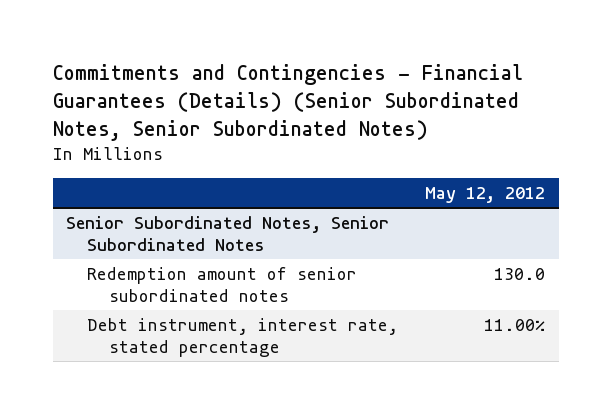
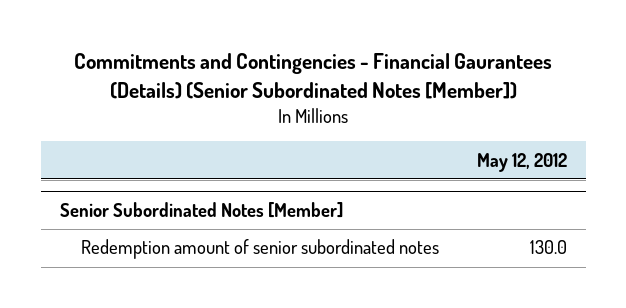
[52,64,523,141] Commitments and Contingencies - Financial Guarantees (Details) (Senior Subordinated Notes, Senior Subordinated Notes) -> [74,53,553,99] Commitments and Contingencies - Financial Gaurantees (Details) (Senior Subordinated Notes [Member])
[66,215,390,251] Senior Subordinated Notes, Senior Subordinated Notes -> [59,202,343,219] Senior Subordinated Notes [Member]
[87,317,399,357] Debt instrument, interest rate, stated percentage -> none

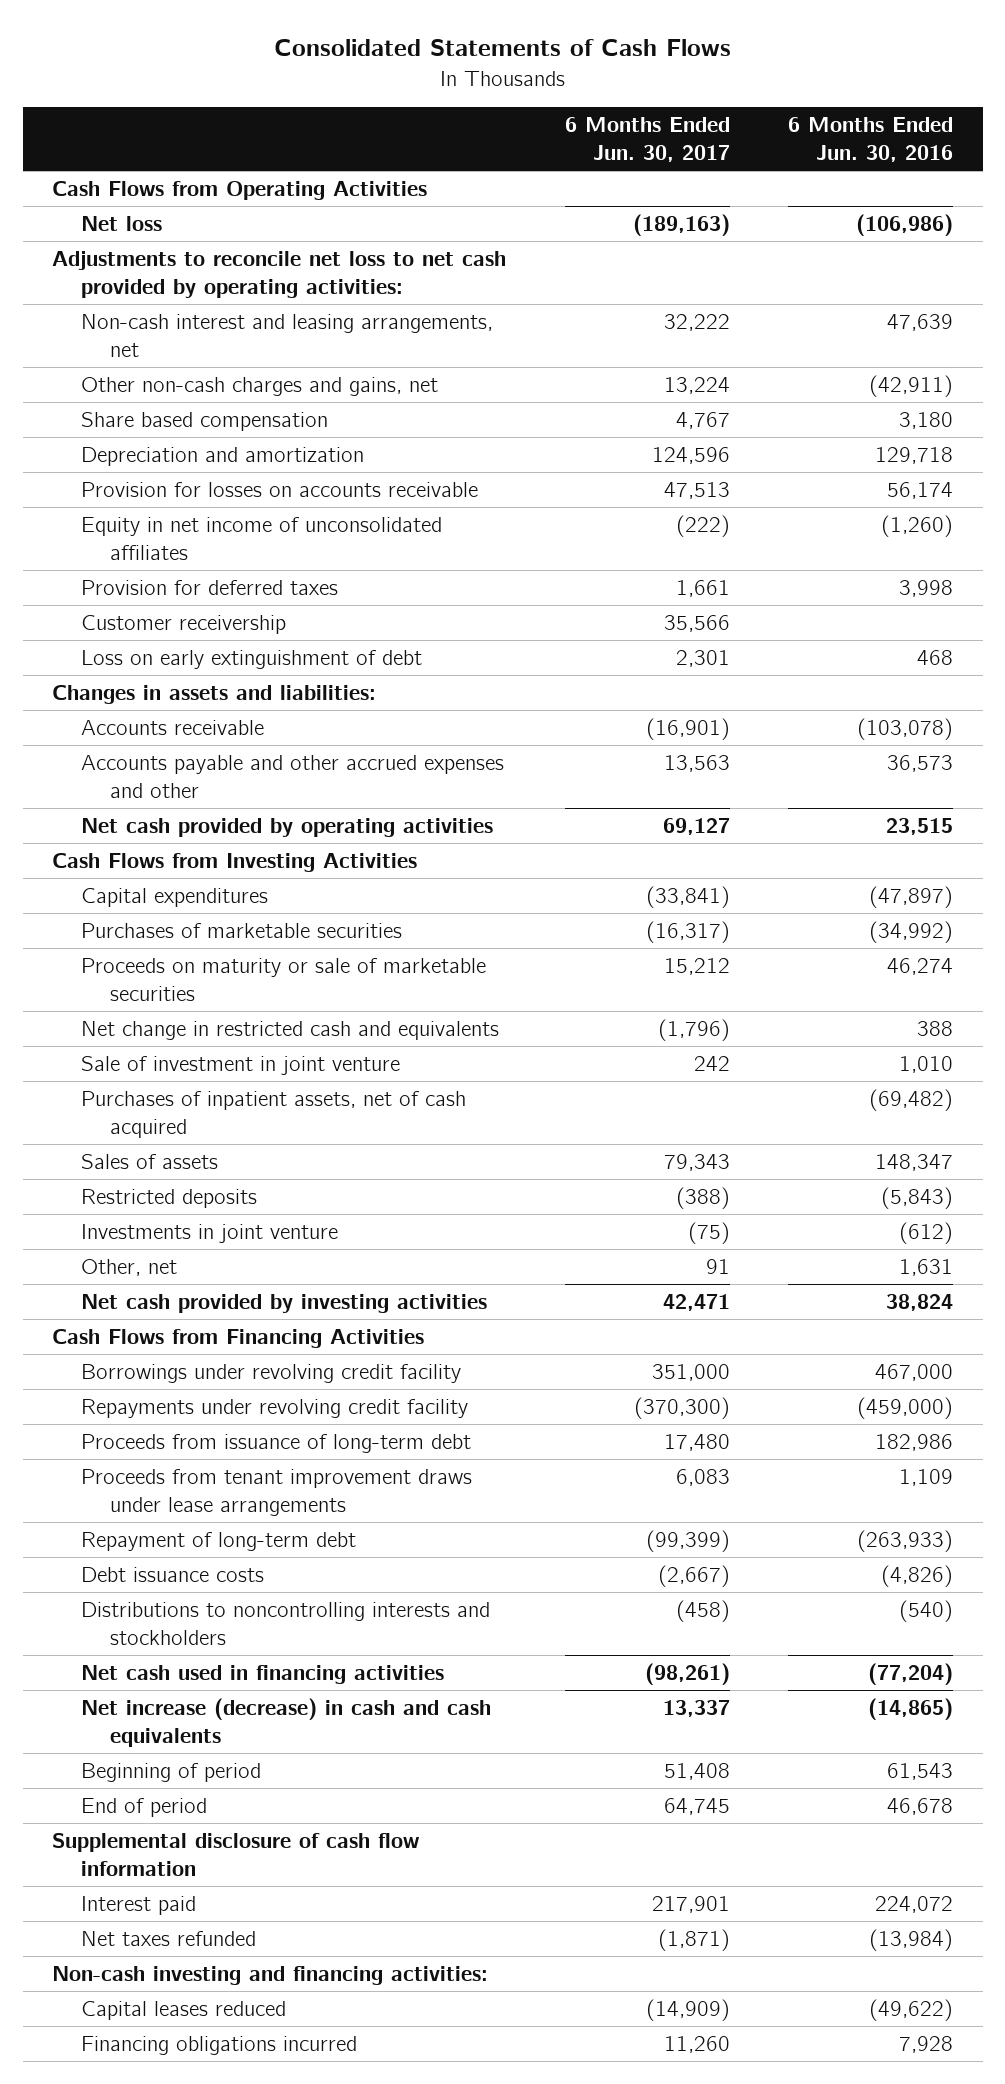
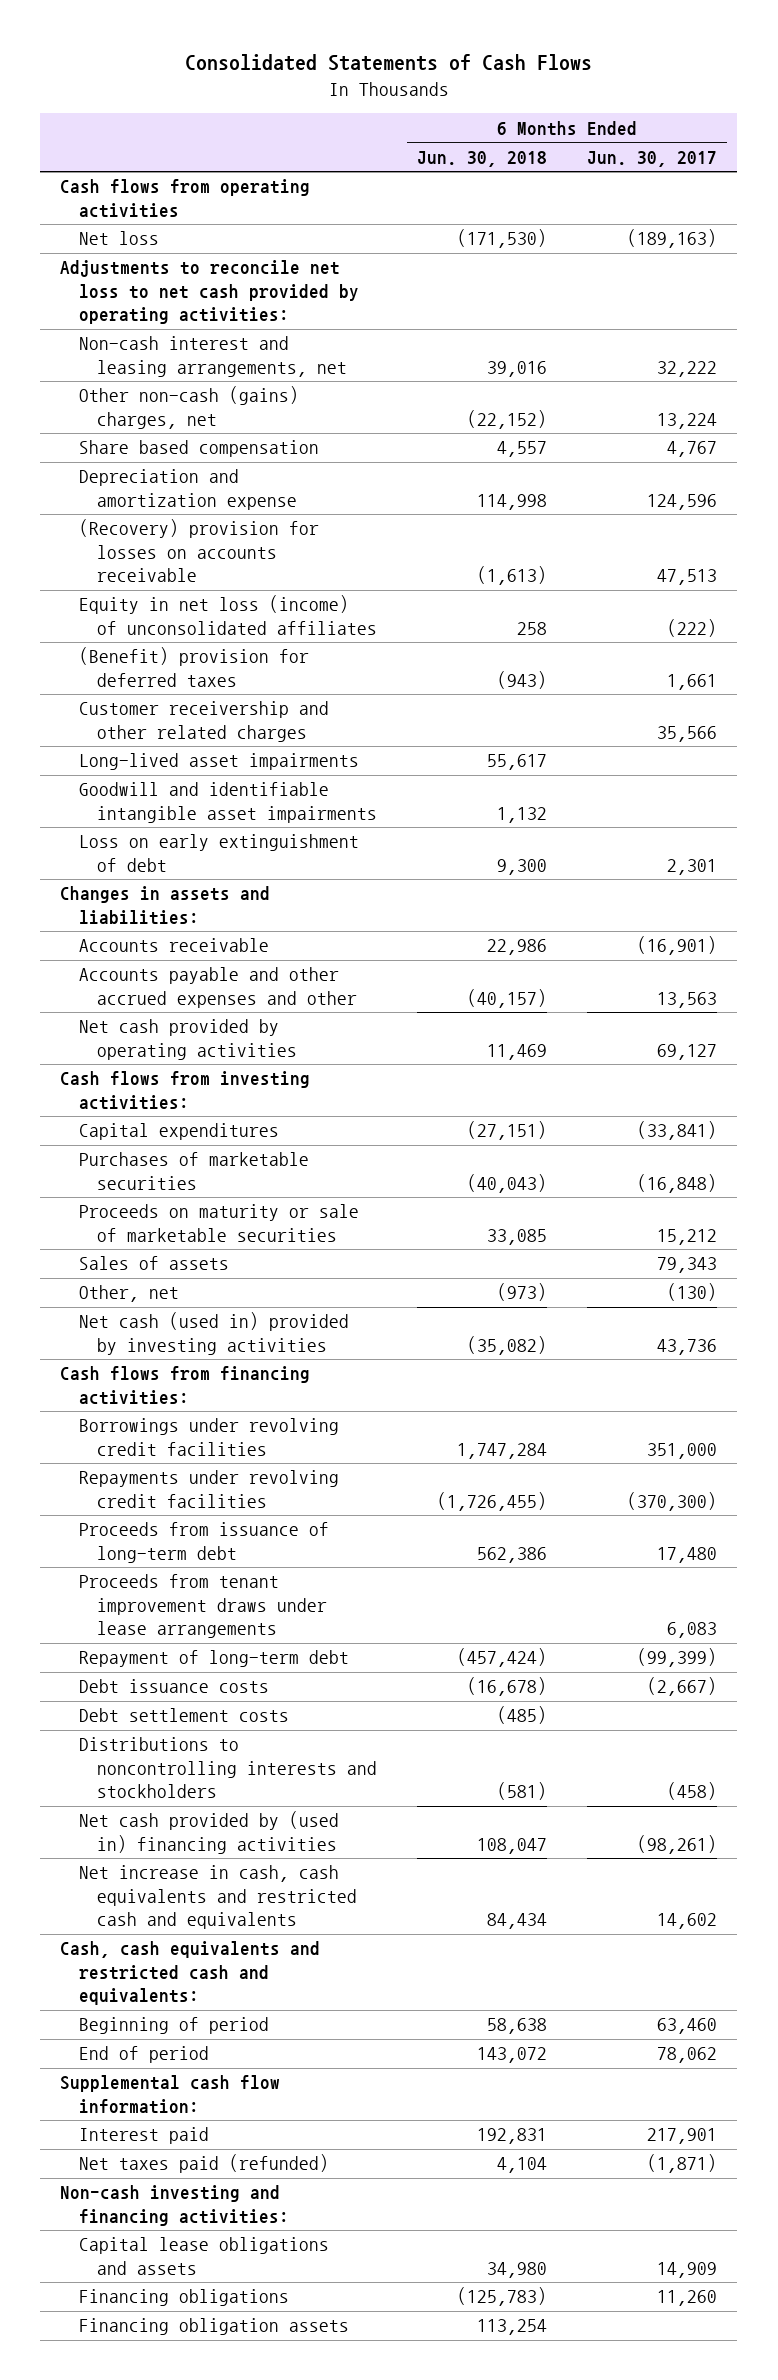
[788,117,954,163] 6 Months Ended Jun. 30, 2016 -> none
none -> [417,150,548,167] Jun. 30, 2018
[52,181,428,201] Cash Flows from Operating Activities -> [60,179,311,218] Cash flows from operating activities
[81,377,439,397] Other non-cash charges and gains, net -> [78,386,299,429] Other non-cash (gains) charges, net
[81,447,365,467] Depreciation and amortization -> [78,469,298,510] Depreciation and amortization expense
[81,482,479,498] Provision for losses on accounts receivable -> [78,519,319,583] (Recovery) provision for losses on accounts receivable
[81,517,443,560] Equity in net income of unconsolidated affiliates -> [78,595,378,635] Equity in net loss (income) of unconsolidated affiliates
[81,580,339,596] Provision for deferred taxes -> [78,647,309,687] (Benefit) provision for deferred taxes
[81,615,287,635] Customer receivership -> [78,701,329,742] Customer receivership and other related charges
none -> [78,753,359,771] Long-lived asset impairments
none -> [78,782,378,823] Goodwill and identifiable intangible asset impairments
[52,853,418,873] Cash Flows from Investing Activities -> [60,1071,311,1110] Cash flows from investing activities:
[645,921,730,944] (16,317) -> [637,1173,718,1193] (16,848)
[81,1021,500,1041] Net change in restricted cash and equivalents -> none
[81,1056,401,1076] Sale of investment in joint venture -> none
[81,1091,467,1138] Purchases of inpatient assets, net of cash acquired -> none
[81,1189,258,1209] Restricted deposits -> none
[81,1224,339,1244] Investments in joint venture -> none
[705,1259,730,1275] 91 -> [667,1283,718,1302] (130)
[81,1294,488,1314] Net cash provided by investing activities -> [78,1312,349,1355] Net cash (used in) provided by investing activities
[662,1294,730,1312] 42,471 -> [657,1338,718,1355] 43,736
[52,1329,425,1349] Cash Flows from Financing Activities -> [60,1366,311,1405] Cash flows from financing activities:
[81,1364,462,1384] Borrowings under revolving credit facility -> [78,1418,339,1456] Borrowings under revolving credit facilities
[81,1399,469,1419] Repayments under revolving credit facility -> [78,1470,339,1508] Repayments under revolving credit facilities
none -> [78,1708,289,1723] Debt settlement costs
[81,1665,445,1685] Net cash used in financing activities -> [78,1811,339,1854] Net cash provided by (used in) financing activities
[81,1698,492,1747] Net increase (decrease) in cash and cash equivalents -> [78,1865,358,1930] Net increase in cash, cash equivalents and restricted cash and equivalents
[662,1700,730,1718] 13,337 -> [657,1913,718,1930] 14,602
none -> [60,1941,321,2006] Cash, cash equivalents and restricted cash and equivalents:
[663,1763,730,1781] 51,408 -> [657,2018,718,2035] 63,460
[663,1798,730,1816] 64,745 -> [657,2047,718,2064] 78,062
[52,1833,421,1876] Supplemental disclosure of cash flow information -> [60,2075,281,2114] Supplemental cash flow information:
[81,1931,257,1947] Net taxes refunded -> [78,2154,329,2174] Net taxes paid (refunded)
[81,2001,287,2021] Capital leases reduced -> none
none -> [78,2237,329,2275] Capital lease obligations and assets
[81,2036,358,2056] Financing obligations incurred -> [78,2289,289,2307] Financing obligations
none -> [78,2318,349,2336] Financing obligation assets

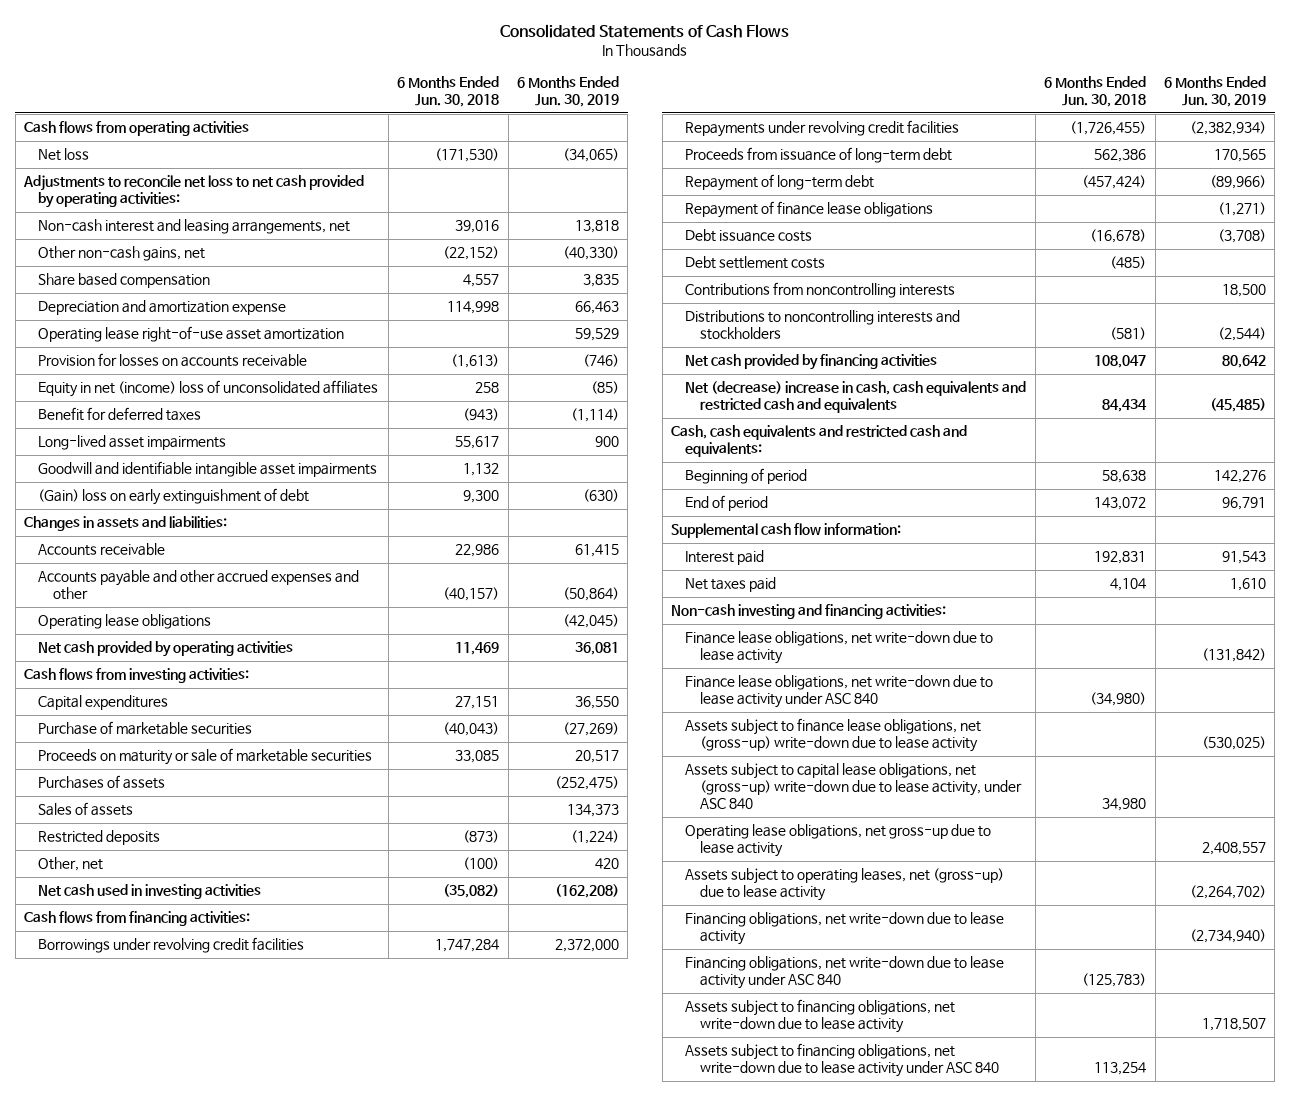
[587,150,718,167] Jun. 30, 2017 -> none
none -> [516,76,619,108] 6 Months Ended Jun. 30, 2019
[78,386,299,429] Other non-cash (gains) charges, net -> [38,246,206,262] Other non-cash gains, net
[78,701,329,742] Customer receivership and other related charges -> none
none -> [38,326,345,343] Operating lease right-of-use asset amortization
[78,519,319,583] (Recovery) provision for losses on accounts receivable -> [38,353,308,368] Provision for losses on accounts receivable
[78,595,378,635] Equity in net loss (income) of unconsolidated affiliates -> [38,380,379,398] Equity in net (income) loss of unconsolidated affiliates
[78,647,309,687] (Benefit) provision for deferred taxes -> [38,407,202,422] Benefit for deferred taxes
[78,834,359,872] Loss on early extinguishment of debt -> [38,488,310,506] (Gain) loss on early extinguishment of debt
none -> [38,614,212,630] Operating lease obligations
[467,1121,548,1141] (27,151) -> [455,696,500,710] 27,151
[78,1152,309,1190] Purchases of marketable securities -> [38,721,253,736] Purchase of marketable securities
none -> [38,775,166,790] Purchases of assets
none -> [38,830,161,846] Restricted deposits
[497,1283,548,1302] (973) -> [463,857,500,871] (100)
[78,1312,349,1355] Net cash (used in) provided by investing activities -> [38,884,262,900] Net cash used in investing activities
[78,1574,328,1639] Proceeds from tenant improvement draws under lease arrangements -> none
none -> [685,201,934,219] Repayment of finance lease obligations
none -> [685,282,956,299] Contributions from noncontrolling interests
[78,1811,339,1854] Net cash provided by (used in) financing activities -> [685,354,938,371] Net cash provided by financing activities
[78,1865,358,1930] Net increase in cash, cash equivalents and restricted cash and equivalents -> [685,381,1027,414] Net (decrease) increase in cash, cash equivalents and restricted cash and equivalents
[78,2154,329,2174] Net taxes paid (refunded) -> [685,577,777,593] Net taxes paid
none -> [685,631,994,665] Finance lease obligations, net write-down due to lease activity
none -> [685,675,994,709] Finance lease obligations, net write-down due to lease activity under ASC 840
none -> [685,718,982,753] Assets subject to finance lease obligations, net (gross-up) write-down due to lease activity
[78,2237,329,2275] Capital lease obligations and assets -> [685,763,1022,810] Assets subject to capital lease obligations, net (gross-up) write-down due to lease activity, under ASC 840
none -> [685,824,992,858] Operating lease obligations, net gross-up due to lease activity
none -> [685,868,1005,902] Assets subject to operating leases, net (gross-up) due to lease activity
none -> [685,912,1005,946] Financing obligations, net write-down due to lease activity
[78,2289,289,2307] Financing obligations -> [685,956,1005,990] Financing obligations, net write-down due to lease activity under ASC 840
none -> [685,999,956,1034] Assets subject to financing obligations, net write-down due to lease activity
[78,2318,349,2336] Financing obligation assets -> [685,1043,999,1078] Assets subject to financing obligations, net write-down due to lease activity under ASC 840

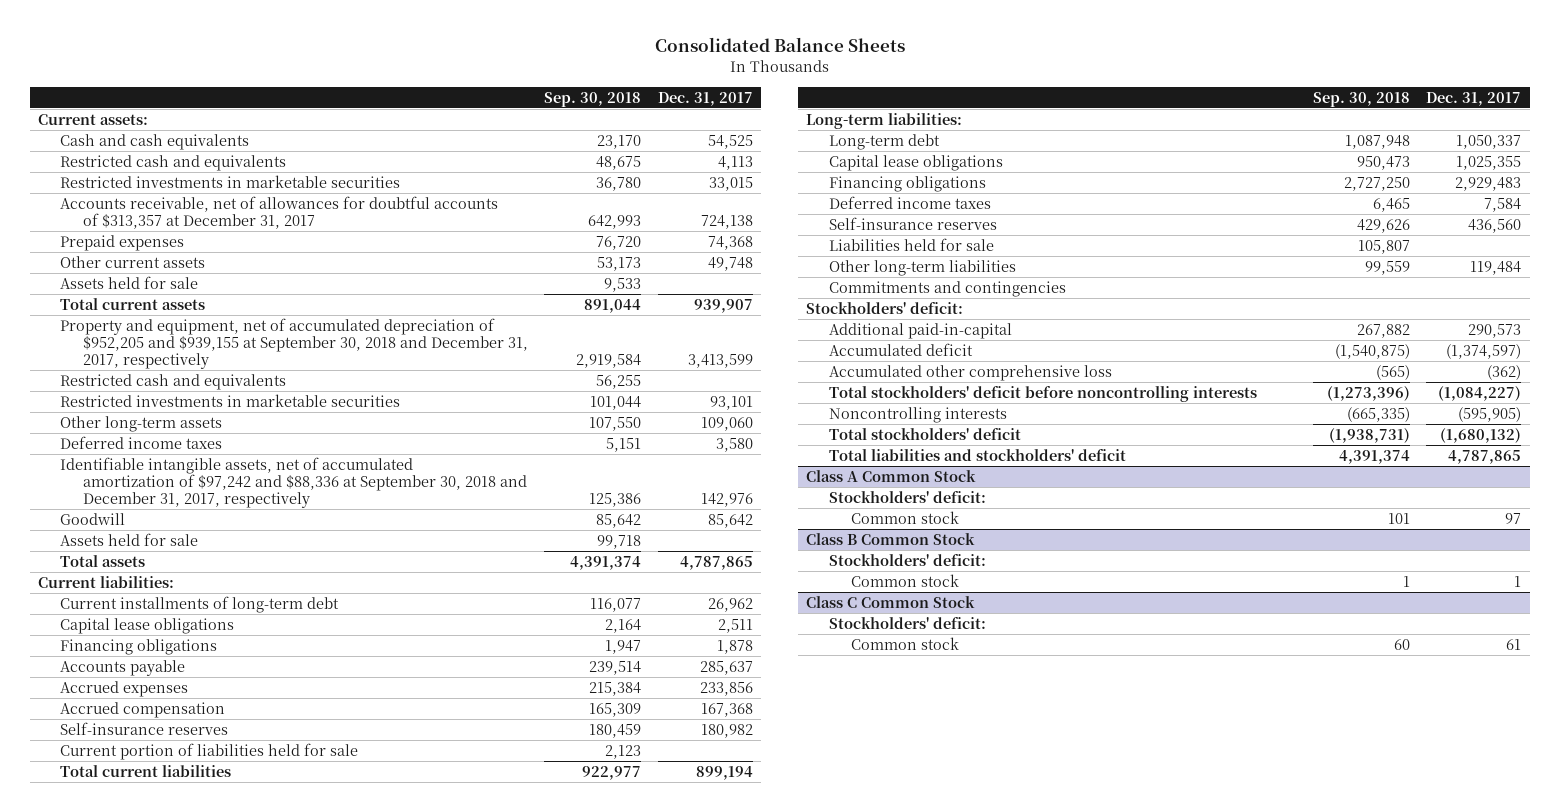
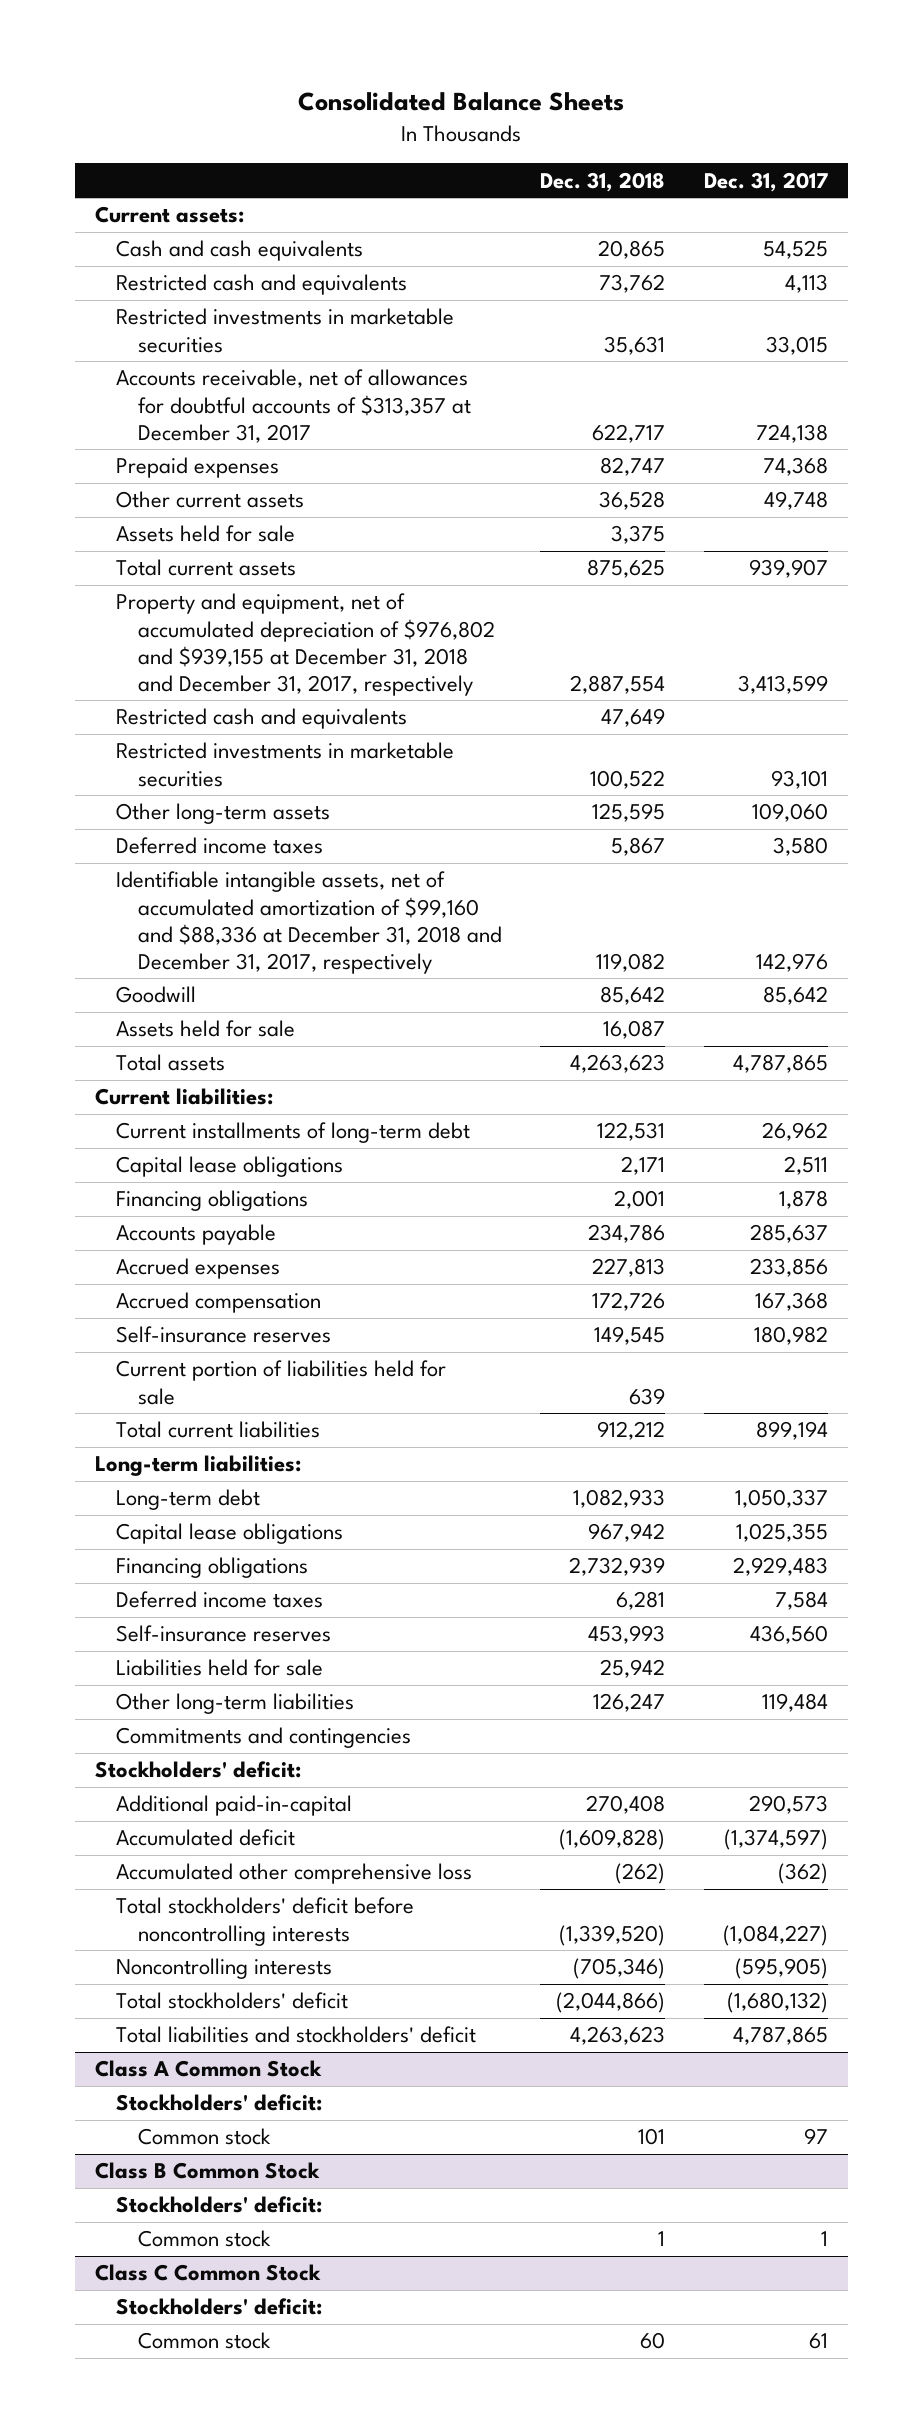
[544,91,642,107] Sep. 30, 2018 -> none
none -> [540,171,666,192] Dec. 31, 2018
[60,317,528,370] Property and equipment, net of accumulated depreciation of $952,205 and $939,155 at September 30, 2018 and December 31, 2017, respectively -> [116,593,495,696] Property and equipment, net of accumulated depreciation of $976,802 and $939,155 at December 31, 2018 and December 31, 2017, respectively
[60,456,527,509] Identifiable intangible assets, net of accumulated amortization of $97,242 and $88,336 at September 30, 2018 and December 31, 2017, respectively -> [116,871,502,974] Identifiable intangible assets, net of accumulated amortization of $99,160 and $88,336 at December 31, 2018 and December 31, 2017, respectively

